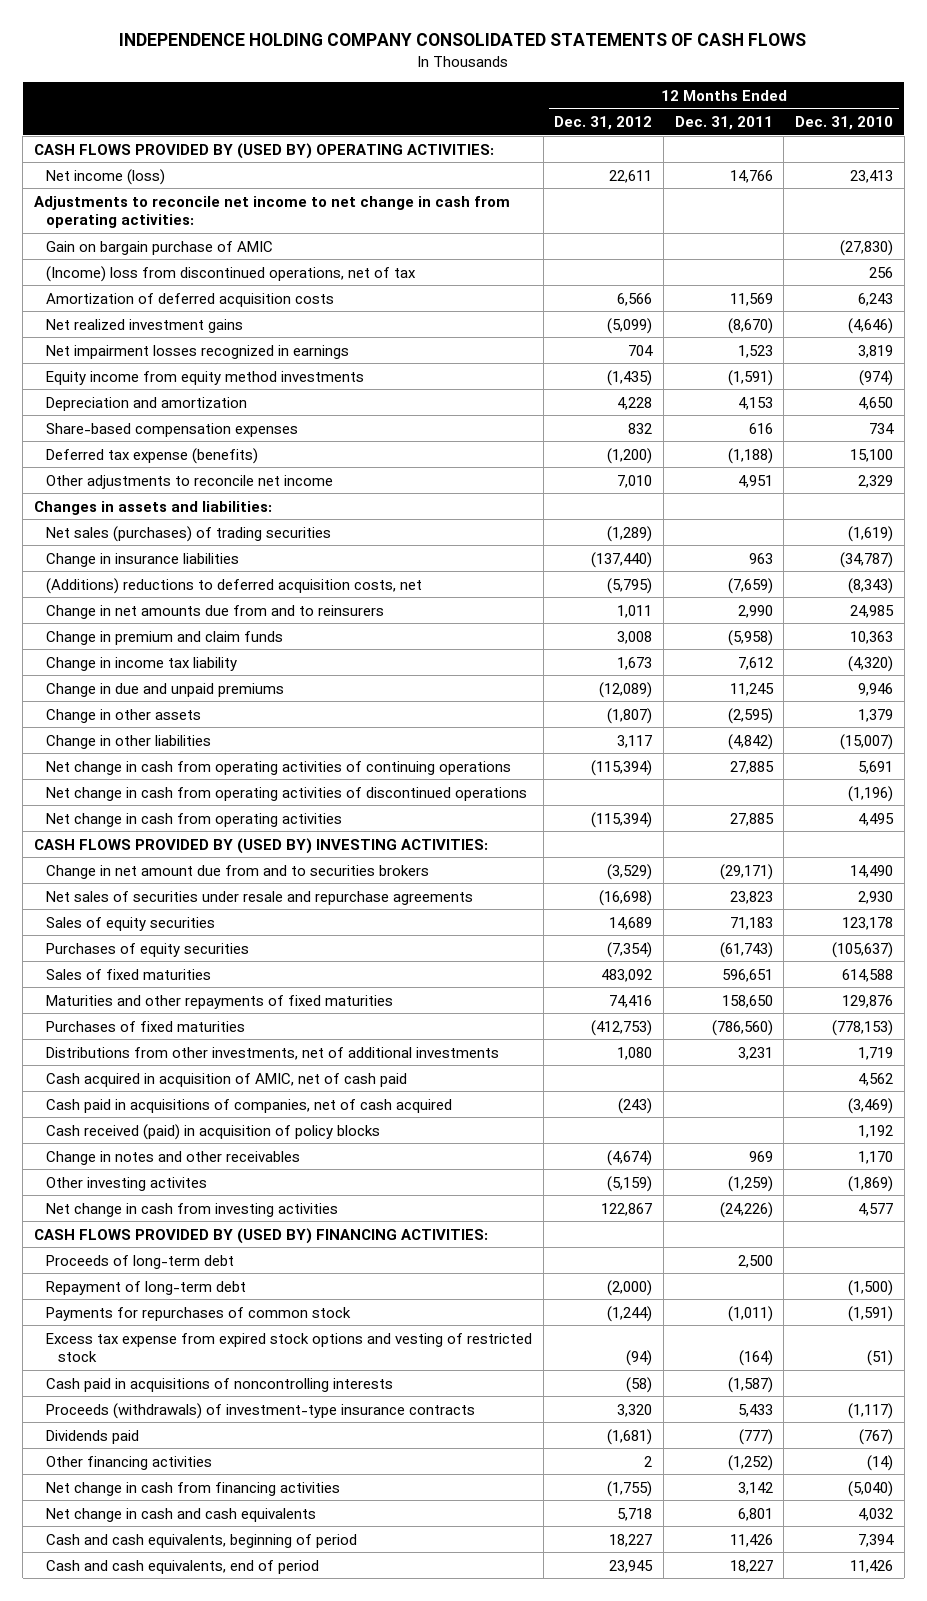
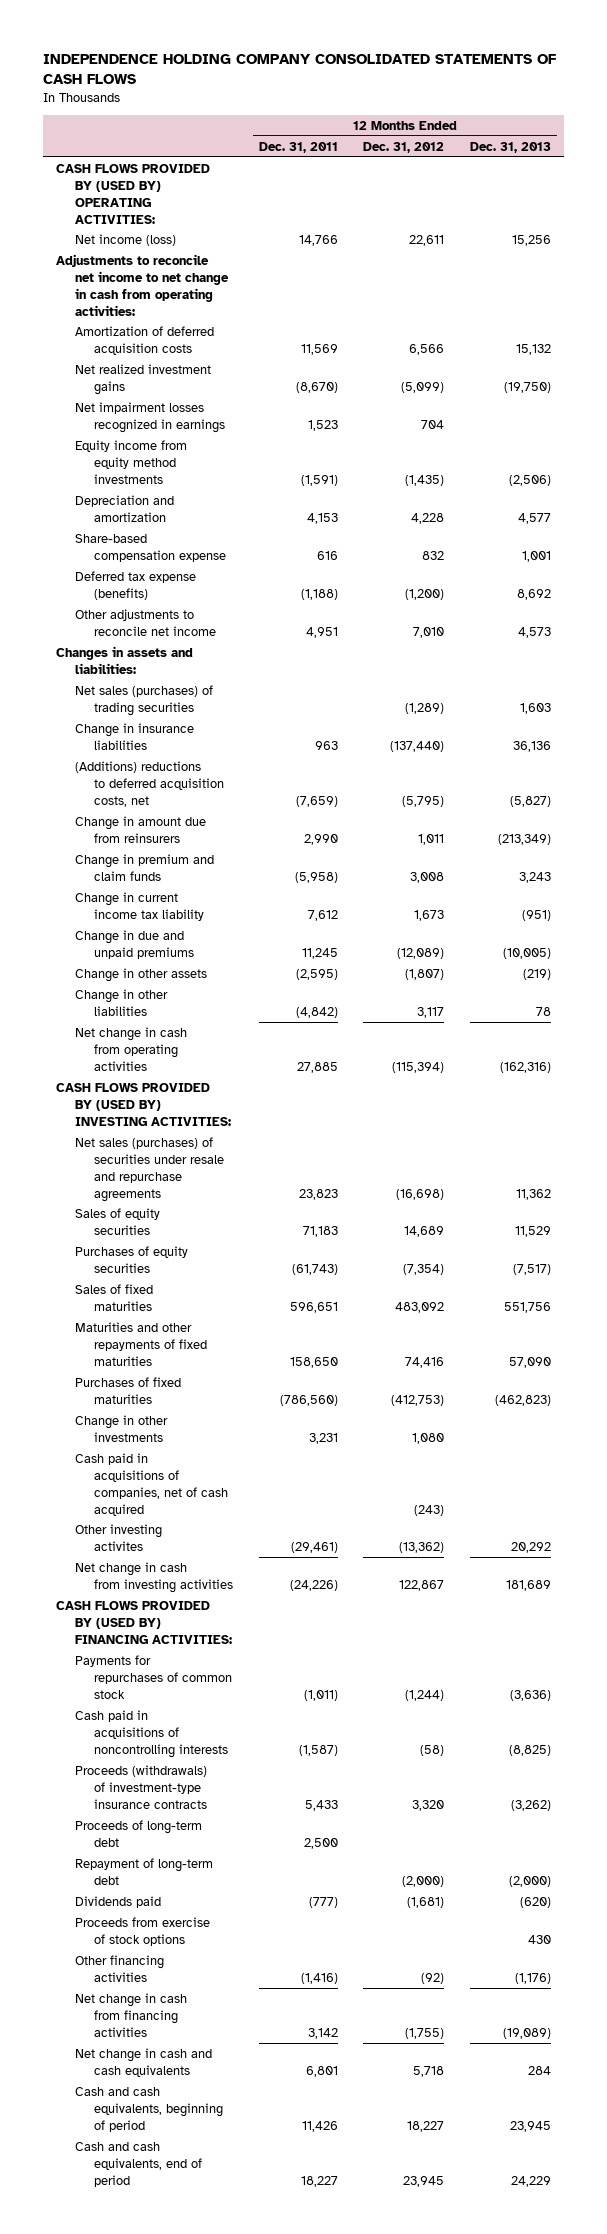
[795,116,894,131] Dec. 31, 2010 -> none
none -> [469,141,551,153] Dec. 31, 2013
[46,240,274,255] Gain on bargain purchase of AMIC -> none
[46,265,417,282] (Income) loss from discontinued operations, net of tax -> none
[46,422,299,437] Share-based compensation expenses -> [75,533,227,562] Share-based compensation expense
[46,604,385,619] Change in net amounts due from and to reinsurers -> [75,815,207,843] Change in amount due from reinsurers
[46,656,238,671] Change in income tax liability -> [75,891,205,921] Change in current income tax liability
[46,760,512,775] Net change in cash from operating activities of continuing operations -> none
[46,786,528,801] Net change in cash from operating activities of discontinued operations -> none
[46,864,430,879] Change in net amount due from and to securities brokers -> none
[46,890,474,905] Net sales of securities under resale and repurchase agreements -> [75,1136,225,1202] Net sales (purchases) of securities under resale and repurchase agreements
[46,1072,408,1087] Cash acquired in acquisition of AMIC, net of cash paid -> none
[46,1046,500,1060] Distributions from other investments, net of additional investments -> [75,1414,169,1442] Change in other investments
[46,1123,381,1140] Cash received (paid) in acquisition of policy blocks -> none
[46,1150,301,1165] Change in notes and other receivables -> none
[607,1175,653,1192] (5,159) -> [399,1541,445,1553] (13,362)
[727,1175,773,1192] (1,259) -> [290,1541,338,1553] (29,461)
[46,1332,533,1363] Excess tax expense from expired stock options and vesting of restricted stock -> none
[46,1254,235,1269] Proceeds of long-term debt -> [75,1819,203,1847] Proceeds of long-term debt
[46,1280,247,1295] Repayment of long-term debt -> [75,1857,214,1885] Repayment of long-term debt
none -> [75,1916,211,1946] Proceeds from exercise of stock options
[644,1455,653,1467] 2 -> [421,1972,445,1984] (92)
[727,1454,773,1471] (1,252) -> [300,1972,338,1984] (1,416)

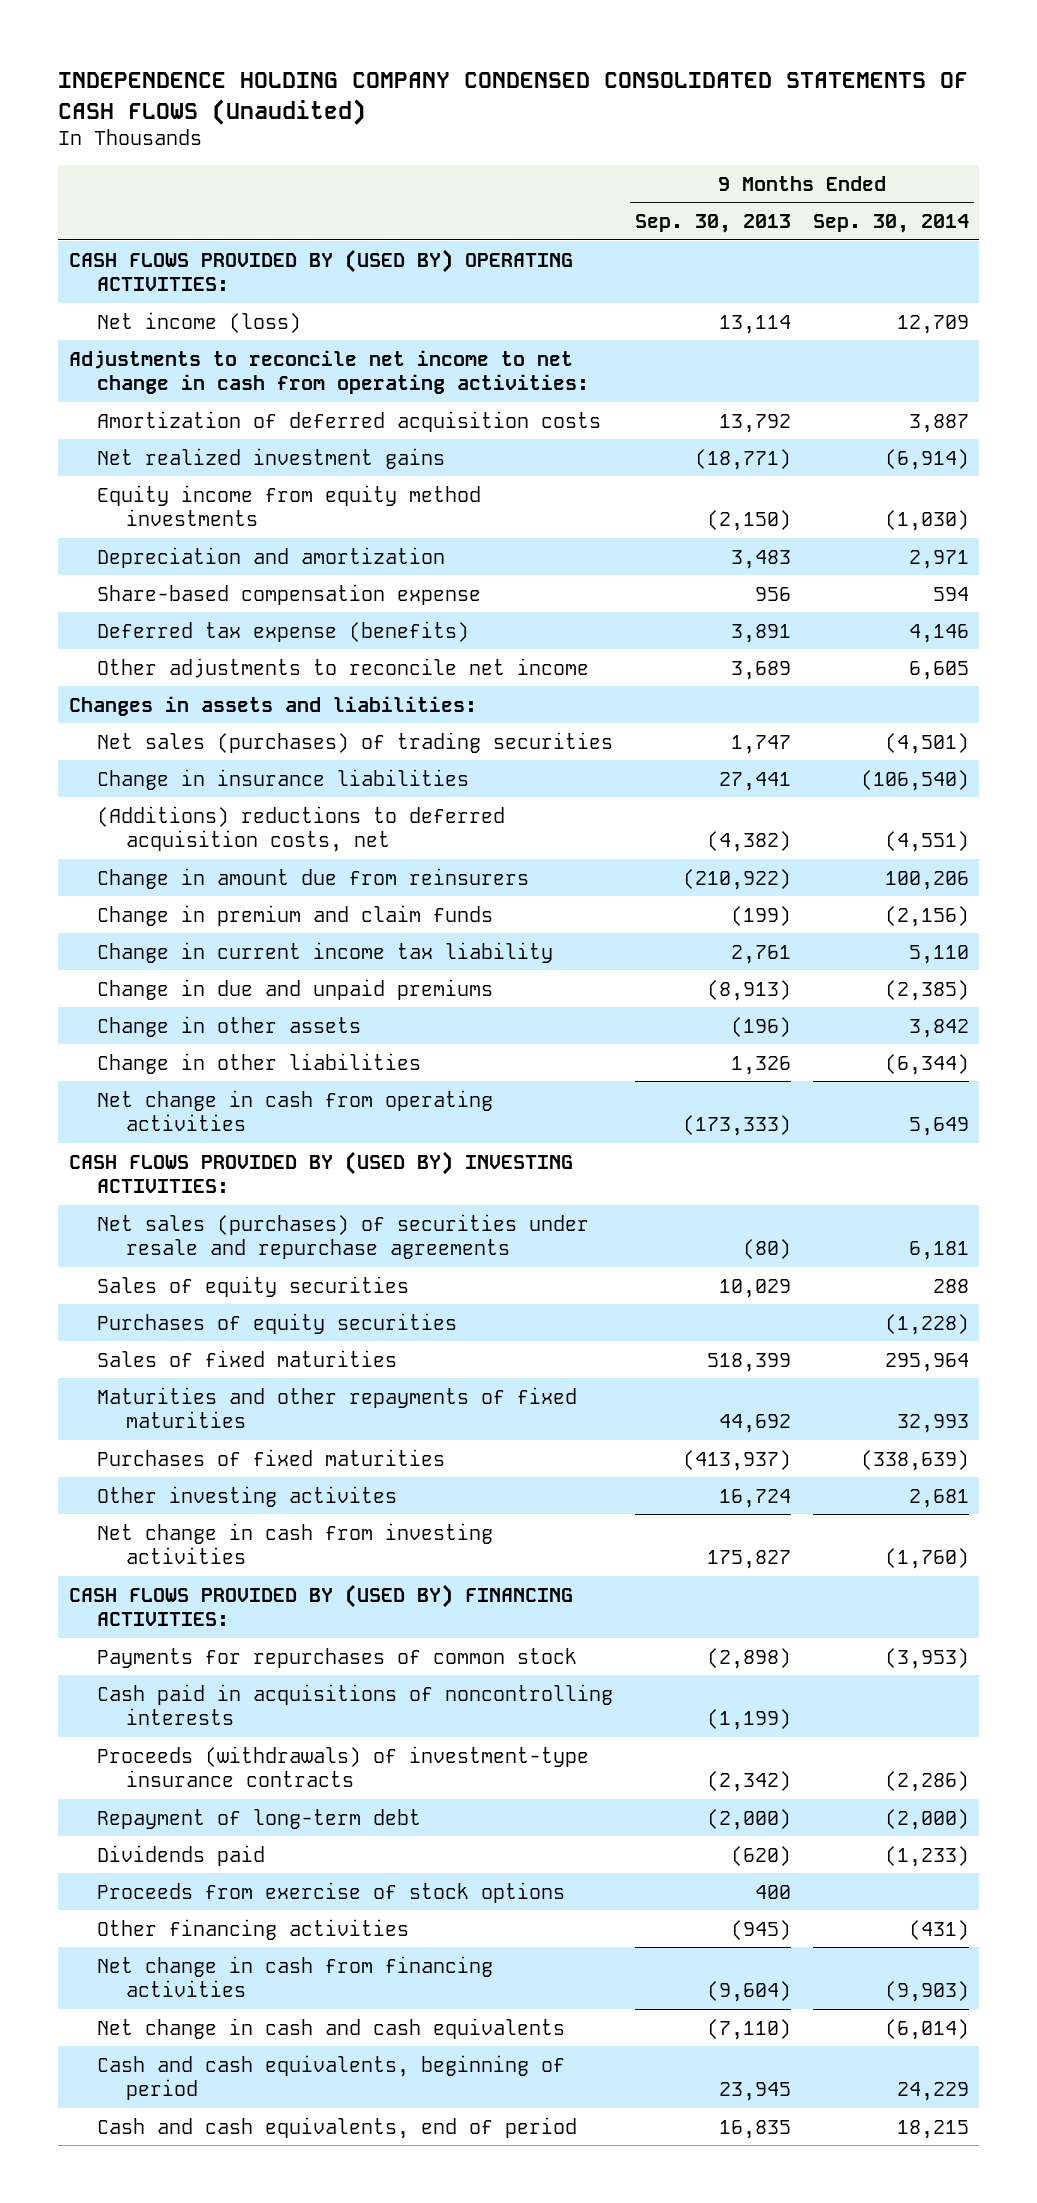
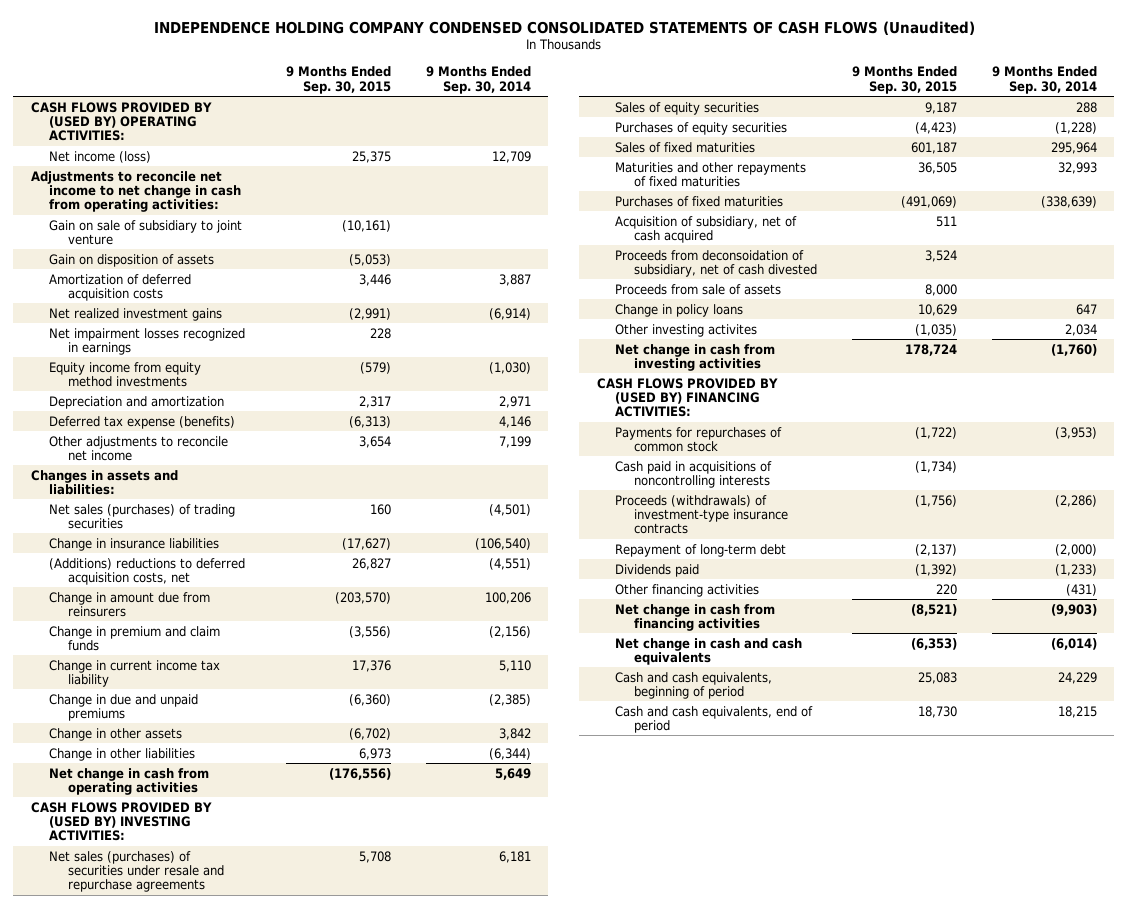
[635,213,792,233] Sep. 30, 2013 -> none
none -> [285,66,391,94] 9 Months Ended Sep. 30, 2015
none -> [49,219,243,245] Gain on sale of subsidiary to joint venture
none -> [49,253,215,267] Gain on disposition of assets
none -> [49,327,246,355] Net impairment losses recognized in earnings
[97,583,482,605] Share-based compensation expense -> none
[908,660,969,680] 6,605 -> [498,435,531,448] 7,199
none -> [615,215,798,243] Acquisition of subsidiary, net of cash acquired
none -> [615,249,818,277] Proceeds from deconsoidation of subsidiary, net of cash divested
none -> [615,283,782,295] Proceeds from sale of assets
none -> [615,303,744,317] Change in policy loans
[908,1488,969,1508] 2,681 -> [1064,323,1097,336] 2,034
[97,1881,566,1903] Proceeds from exercise of stock options -> none

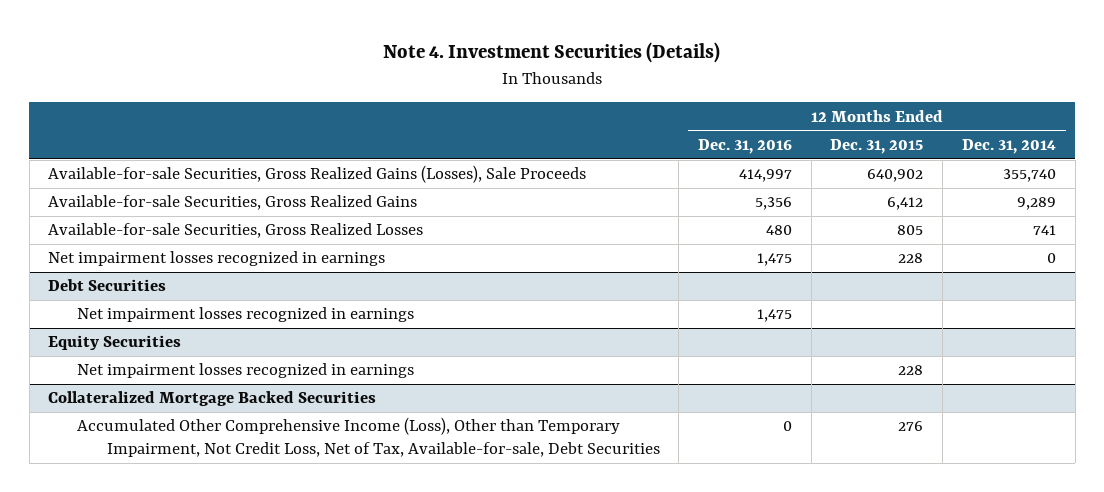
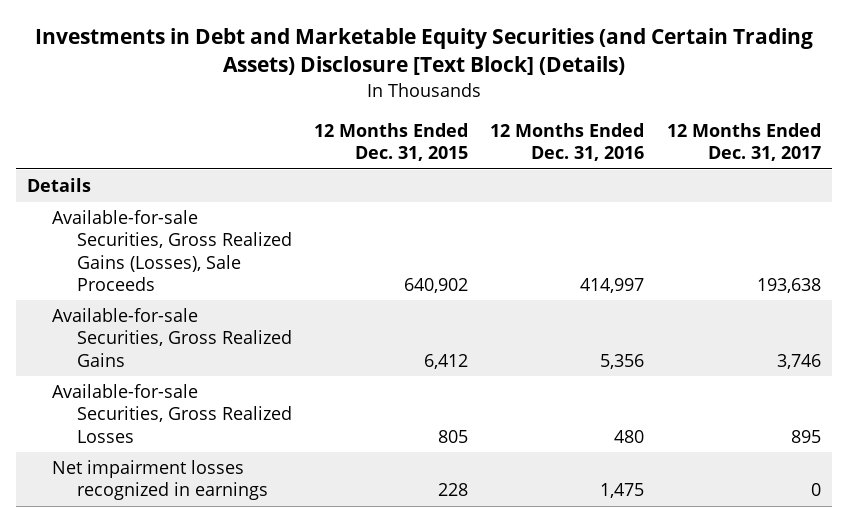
[383,42,721,64] Note 4. Investment Securities (Details) -> [34,28,813,76] Investments in Debt and Marketable Equity Securities (and Certain Trading Assets) Disclosure [Text Block] (Details)
[961,138,1056,154] Dec. 31, 2014 -> none
none -> [666,123,821,162] 12 Months Ended Dec. 31, 2017
none -> [27,178,92,193] Details
[48,279,167,292] Debt Securities -> none
[77,307,415,323] Net impairment losses recognized in earnings -> none
[48,335,182,351] Equity Securities -> none
[77,363,415,379] Net impairment losses recognized in earnings -> none
[48,391,377,407] Collateralized Mortgage Backed Securities -> none
[77,417,660,458] Accumulated Other Comprehensive Income (Loss), Other than Temporary Impairment, Not Credit Loss, Net of Tax, Available-for-sale, Debt Securities -> none

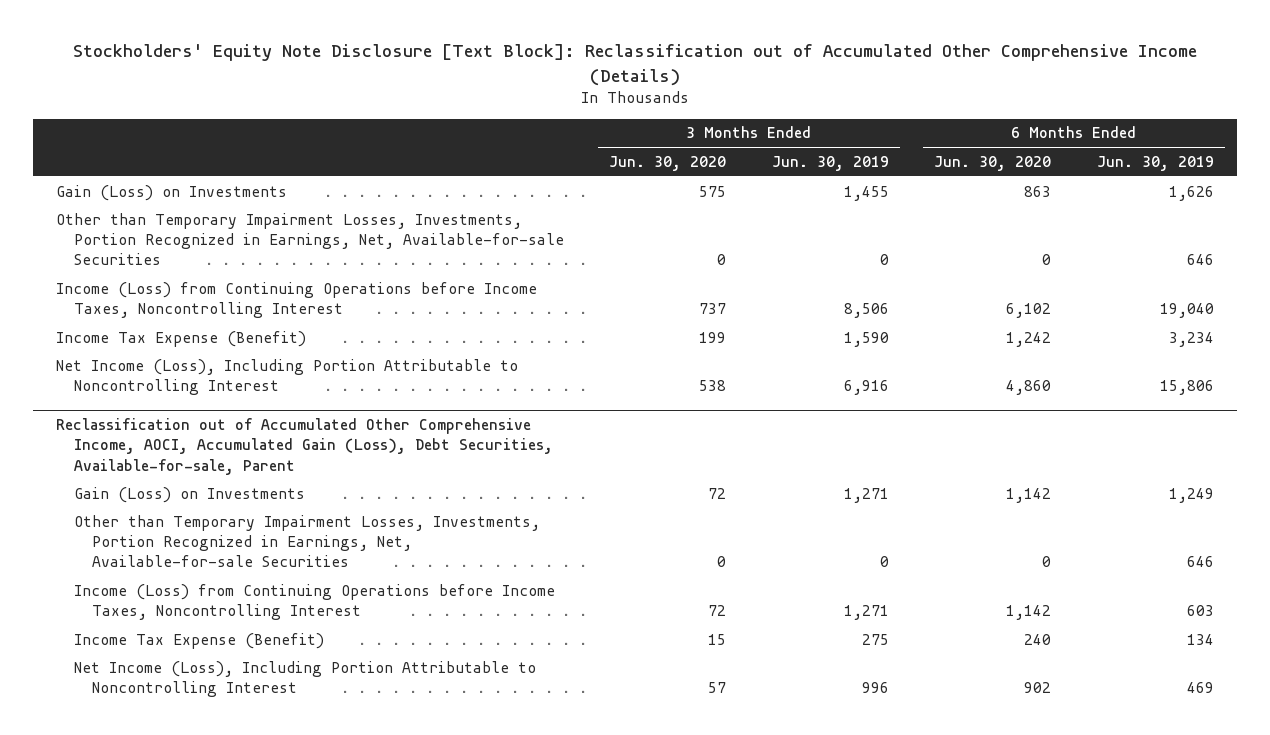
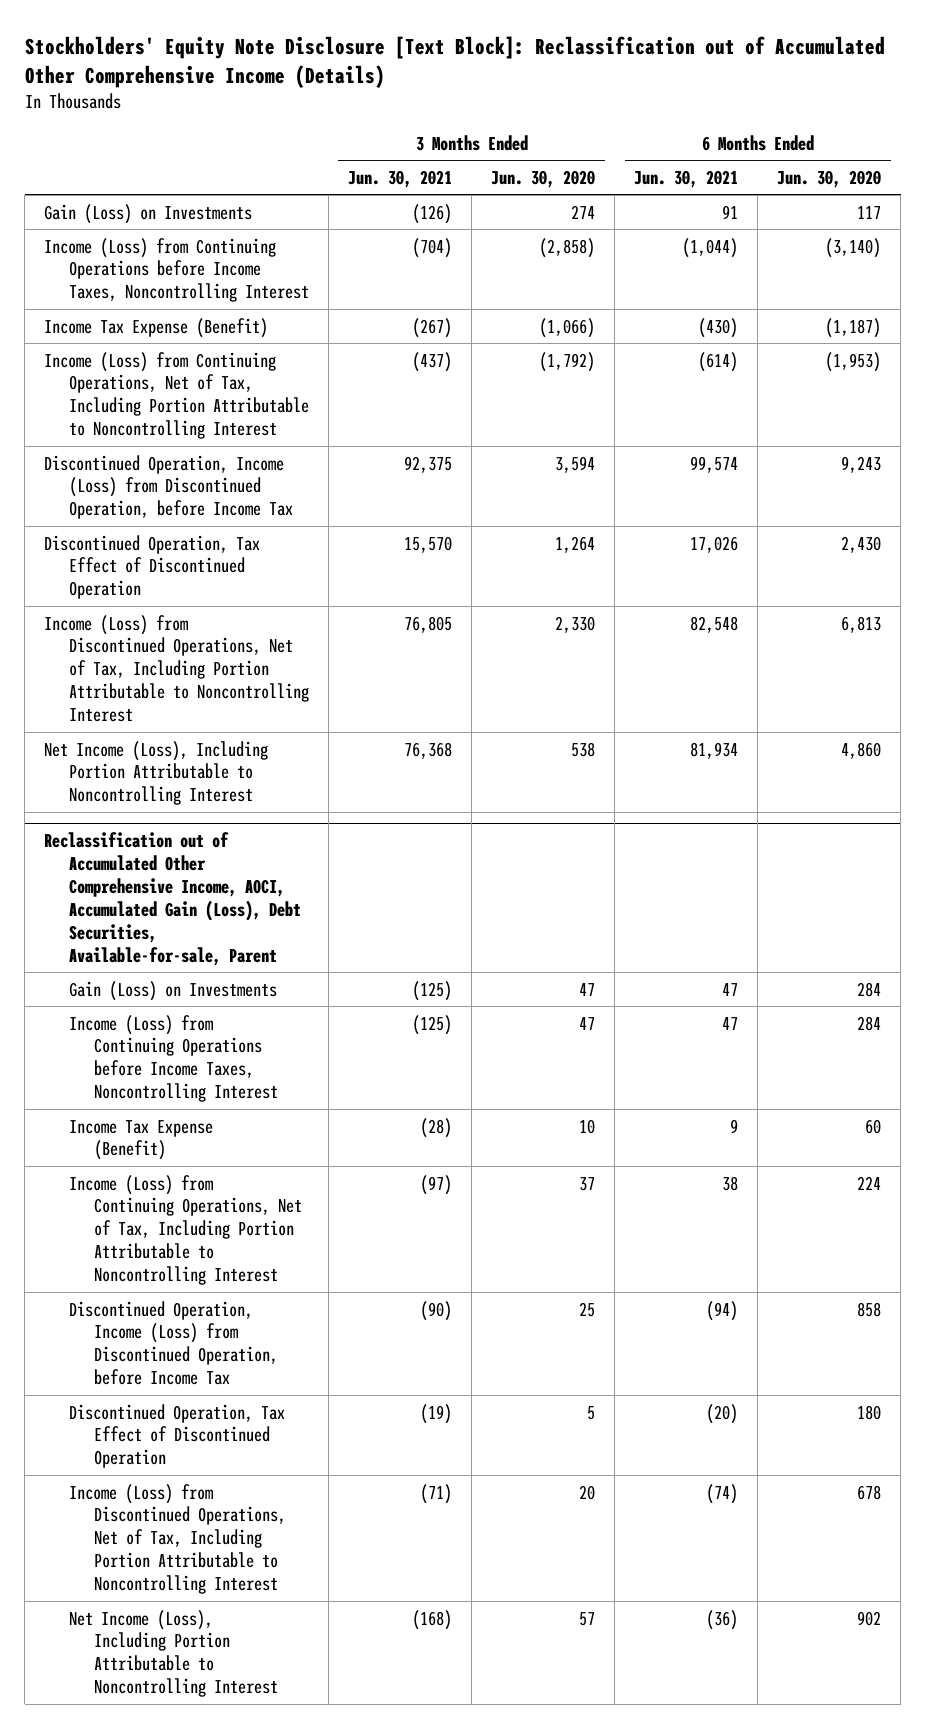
[771,155,889,171] Jun. 30, 2019 -> none
[1096,155,1214,171] Jun. 30, 2019 -> none
none -> [348,169,453,188] Jun. 30, 2021
none -> [634,169,739,188] Jun. 30, 2021
[55,212,564,266] Other than Temporary Impairment Losses, Investments, Portion Recognized in Earnings, Net, Available-for-sale Securities -> none
[699,185,727,197] 575 -> [571,204,596,219] 274
[1024,185,1052,197] 863 -> [857,205,882,219] 117
[699,303,727,315] 737 -> [539,237,596,258] (2,858)
[1006,303,1052,319] 6,102 -> [825,237,882,258] (3,140)
[699,331,727,343] 199 -> [539,317,596,338] (1,066)
[1006,331,1052,347] 1,242 -> [825,317,882,338] (1,187)
none -> [44,351,310,440] Income (Loss) from Continuing Operations, Net of Tax, Including Portion Attributable to Noncontrolling Interest
none -> [44,454,294,520] Discontinued Operation, Income (Loss) from Discontinued Operation, before Income Tax
none -> [44,534,261,600] Discontinued Operation, Tax Effect of Discontinued Operation
none -> [44,614,310,723] Income (Loss) from Discontinued Operations, Net of Tax, Including Portion Attributable to Noncontrolling Interest
[73,514,540,568] Other than Temporary Impairment Losses, Investments, Portion Recognized in Earnings, Net, Available-for-sale Securities -> none
[708,487,727,499] 72 -> [579,982,596,996] 47
[1006,487,1052,503] 1,142 -> [857,981,882,997] 284
[708,605,727,617] 72 -> [579,1016,596,1030] 47
[1006,605,1052,621] 1,142 -> [857,1015,882,1031] 284
[708,633,727,645] 15 -> [579,1118,596,1134] 10
[1024,633,1052,645] 240 -> [865,1118,882,1134] 60
none -> [69,1174,303,1286] Income (Loss) from Continuing Operations, Net of Tax, Including Portion Attributable to Noncontrolling Interest
none -> [69,1300,279,1386] Discontinued Operation, Income (Loss) from Discontinued Operation, before Income Tax
none -> [69,1403,286,1469] Discontinued Operation, Tax Effect of Discontinued Operation
none -> [69,1483,287,1595] Income (Loss) from Discontinued Operations, Net of Tax, Including Portion Attributable to Noncontrolling Interest

